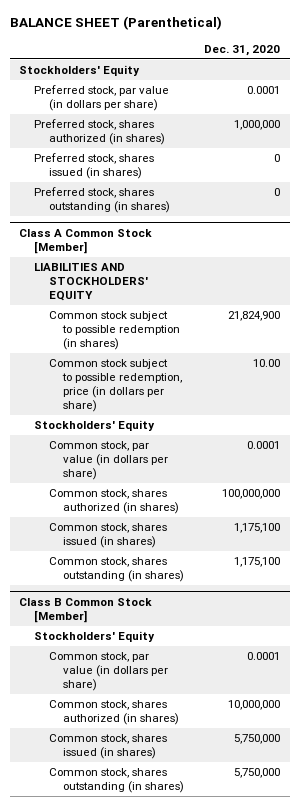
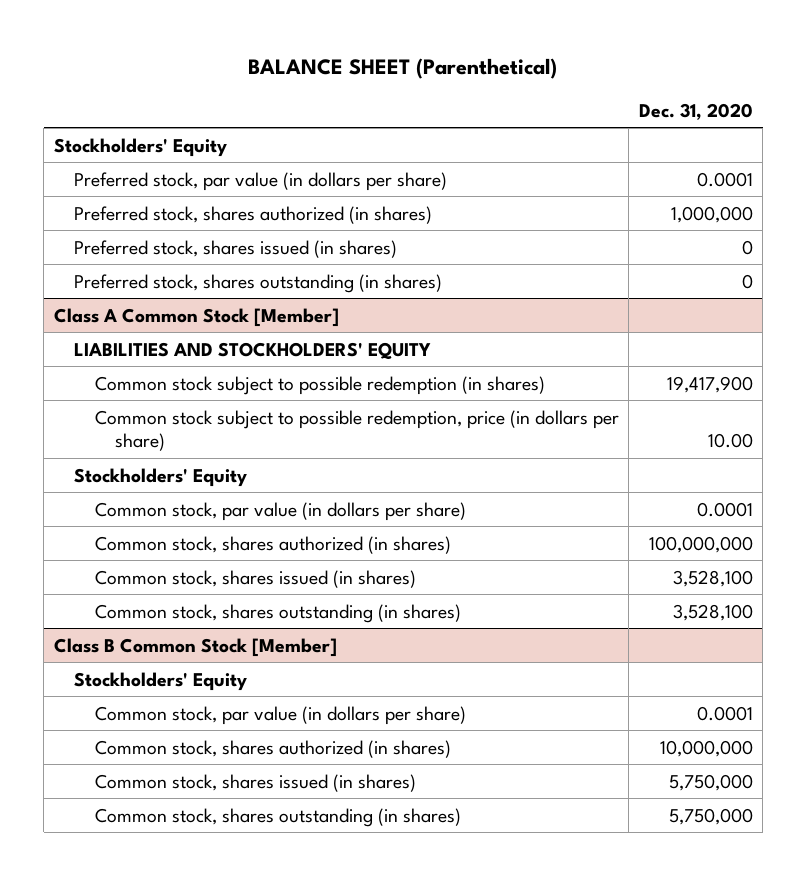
[227,311,280,322] 21,824,900 -> [666,375,753,393] 19,417,900
[233,523,280,534] 1,175,100 -> [672,569,753,587] 3,528,100
[233,557,280,568] 1,175,100 -> [672,603,753,621] 3,528,100

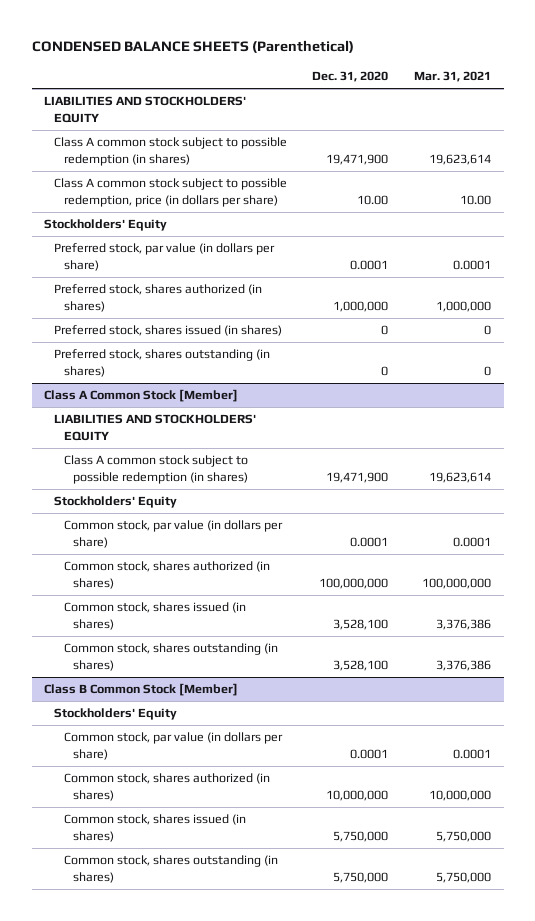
[248,57,558,79] BALANCE SHEET (Parenthetical) -> [31,40,354,54] CONDENSED BALANCE SHEETS (Parenthetical)
none -> [413,71,491,83] Mar. 31, 2021
none -> [44,96,247,123] LIABILITIES AND STOCKHOLDERS' EQUITY
none -> [53,137,287,166] Class A common stock subject to possible redemption (in shares)
none -> [53,178,287,207] Class A common stock subject to possible redemption, price (in dollars per share)
[94,409,619,451] Common stock subject to possible redemption, price (in dollars per share) -> none
[94,375,545,395] Common stock subject to possible redemption (in shares) -> [63,455,249,484] Class A common stock subject to possible redemption (in shares)
[666,375,753,393] 19,417,900 -> [326,471,389,483] 19,471,900

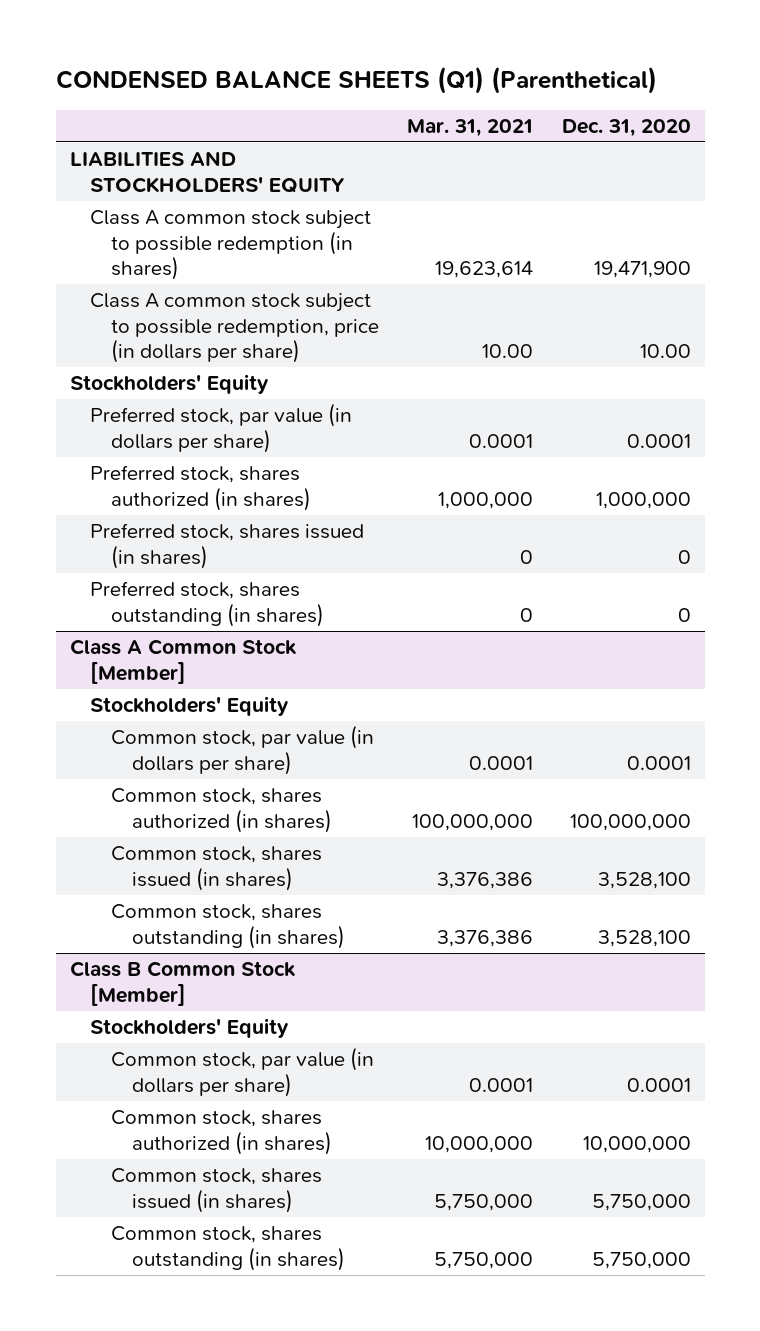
[31,40,354,54] CONDENSED BALANCE SHEETS (Parenthetical) -> [55,66,657,95] CONDENSED BALANCE SHEETS (Q1) (Parenthetical)
[53,414,256,441] LIABILITIES AND STOCKHOLDERS' EQUITY -> none
[63,455,249,484] Class A common stock subject to possible redemption (in shares) -> none

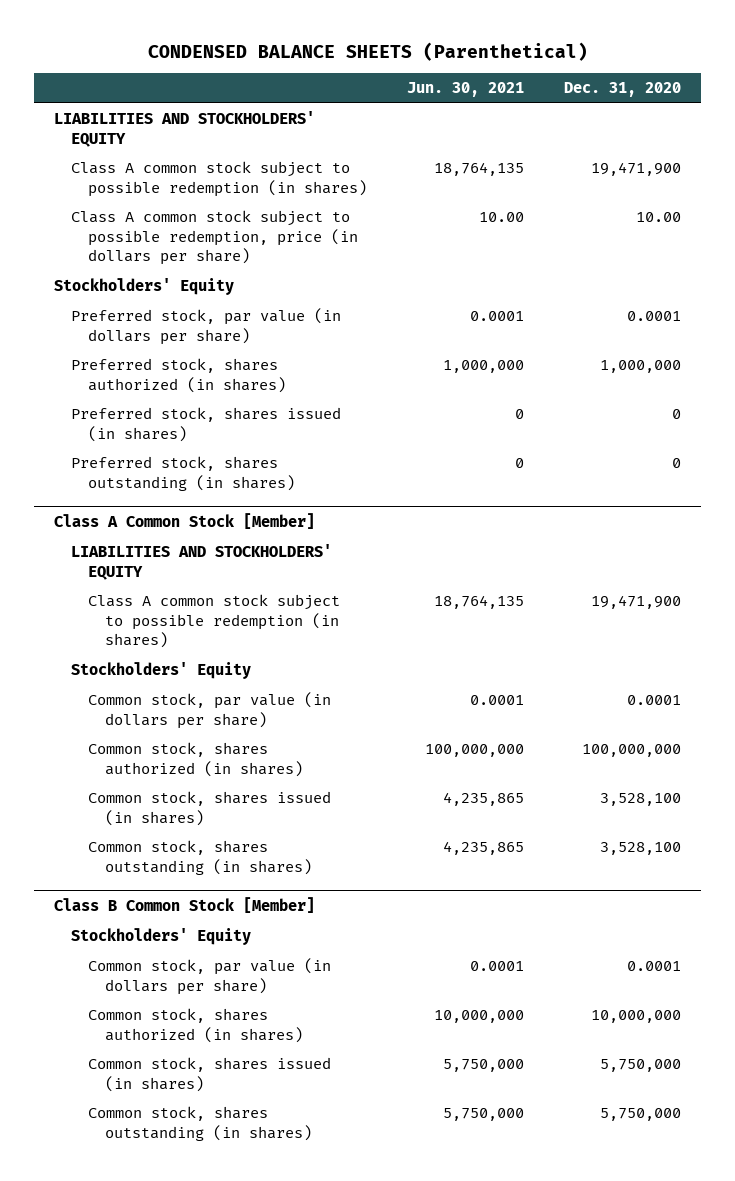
[55,66,657,95] CONDENSED BALANCE SHEETS (Q1) (Parenthetical) -> [147,41,588,61] CONDENSED BALANCE SHEETS (Parenthetical)
[407,118,534,137] Mar. 31, 2021 -> none
none -> [407,82,525,98] Jun. 30, 2021
none -> [71,544,333,580] LIABILITIES AND STOCKHOLDERS' EQUITY
none -> [88,594,341,649] Class A common stock subject to possible redemption (in shares)

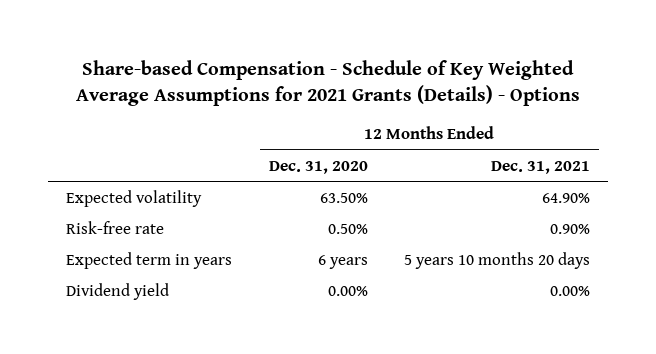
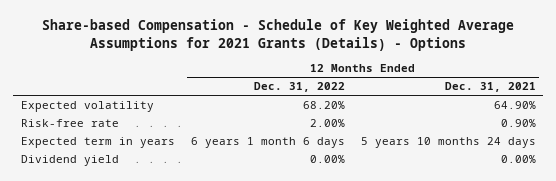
[268,160,368,174] Dec. 31, 2020 -> none
none -> [253,82,345,93] Dec. 31, 2022
[403,251,590,269] 5 years 10 months 20 days -> [360,137,536,149] 5 years 10 months 24 days

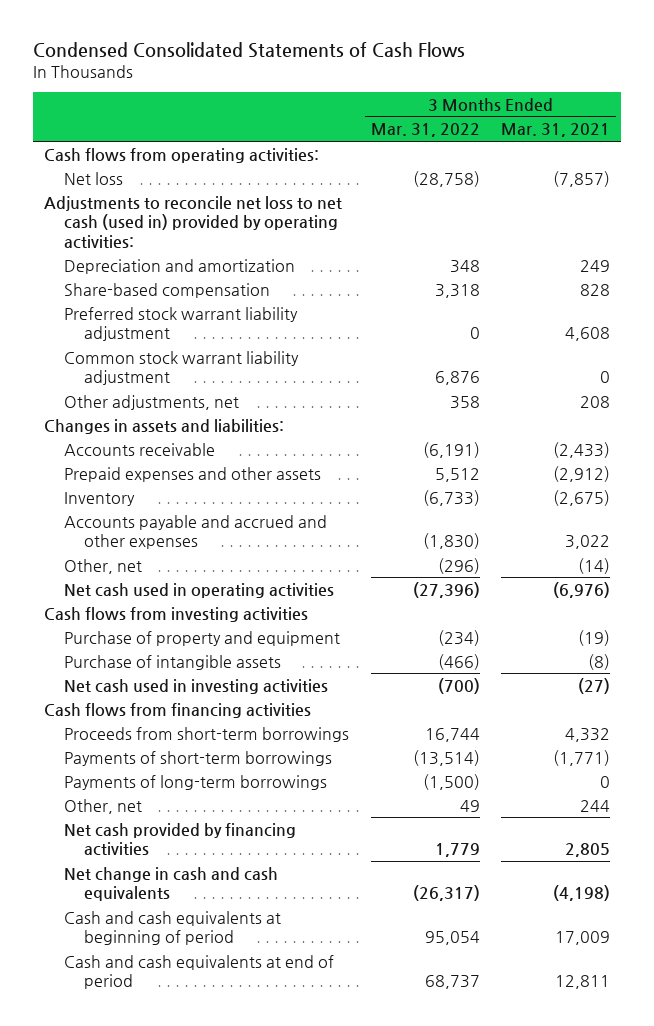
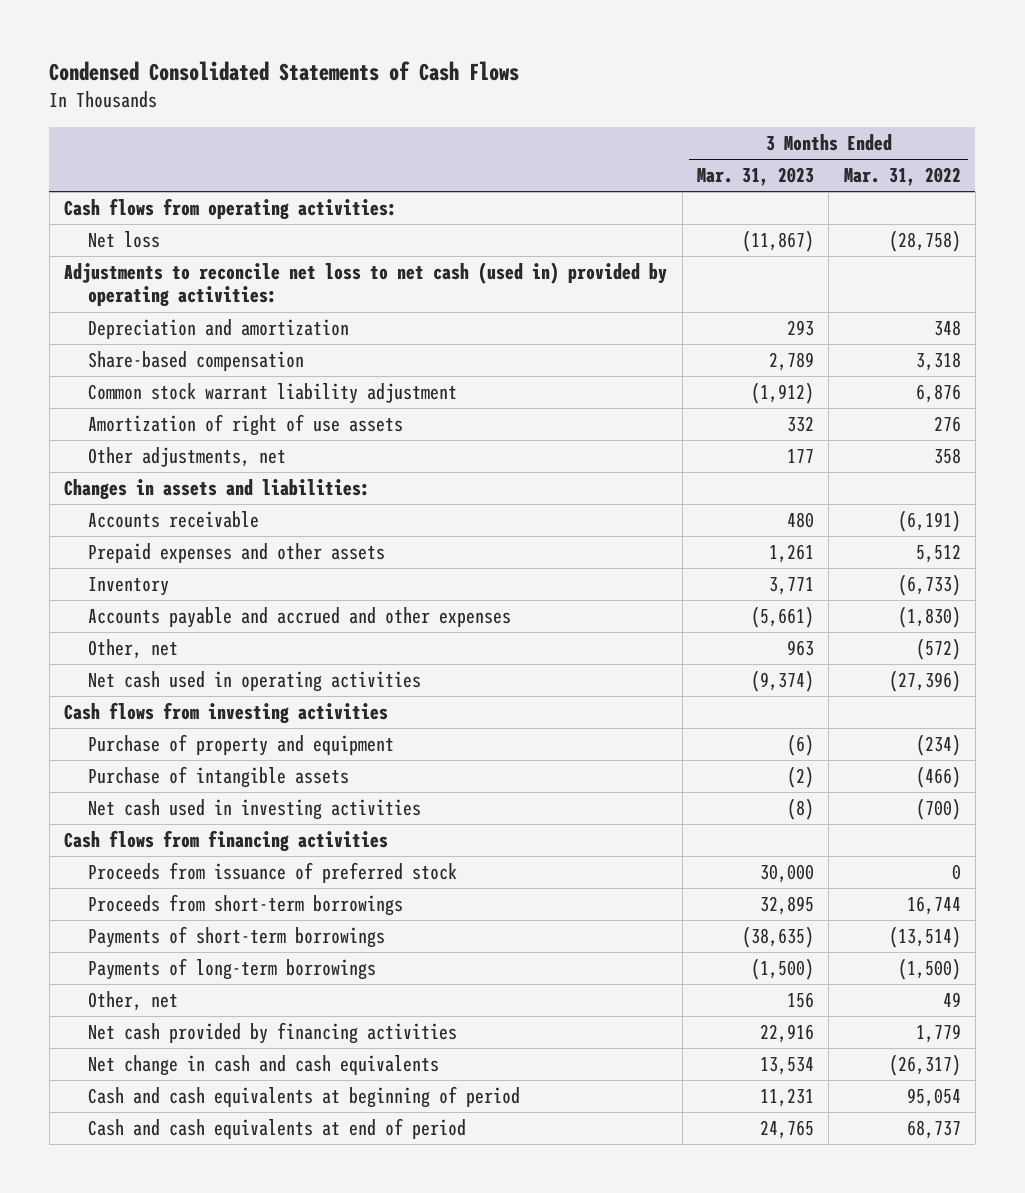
[501,123,611,138] Mar. 31, 2021 -> none
none -> [696,167,814,187] Mar. 31, 2023
[63,306,298,342] Preferred stock warrant liability adjustment -> none
none -> [87,414,403,437] Amortization of right of use assets
[437,557,480,574] (296) -> [915,638,961,661] (572)
none -> [87,862,457,884] Proceeds from issuance of preferred stock

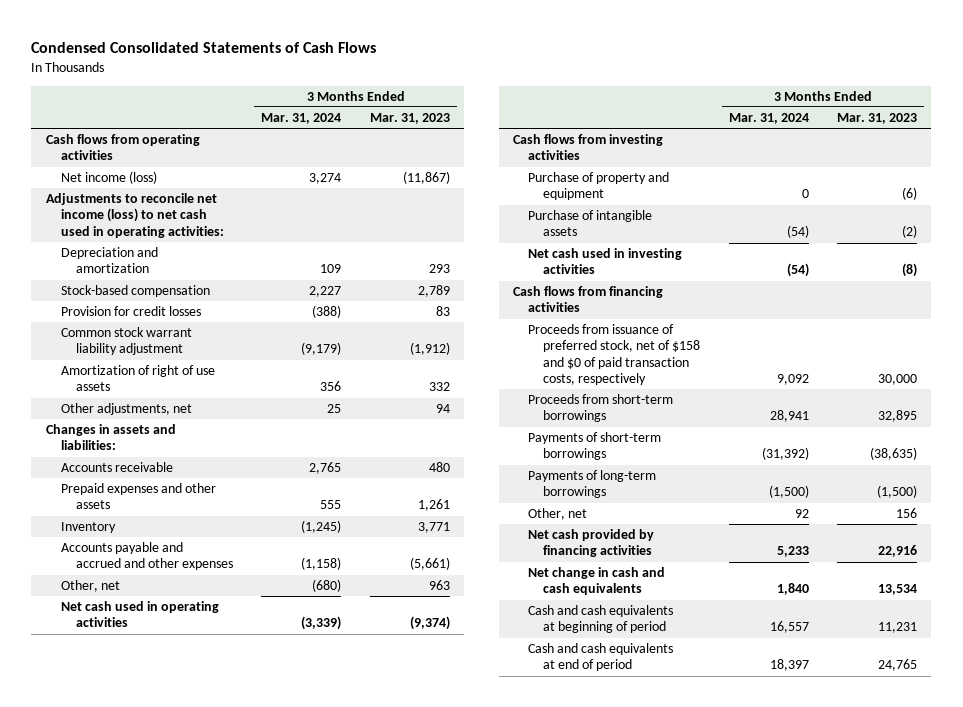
[843,167,961,187] Mar. 31, 2022 -> none
none -> [261,113,342,125] Mar. 31, 2024
[64,198,398,220] Cash flows from operating activities: -> [45,134,200,161] Cash flows from operating activities
[87,231,160,249] Net loss -> [60,171,157,185] Net income (loss)
[64,262,668,307] Adjustments to reconcile net loss to net cash (used in) provided by operating activities: -> [45,193,224,238] Adjustments to reconcile net income (loss) to net cash used in operating activities:
[87,351,304,372] Share-based compensation -> [60,285,210,298] Stock-based compensation
none -> [60,306,201,317] Provision for credit losses
[786,449,814,464] 177 -> [435,404,450,414] 94
[87,862,457,884] Proceeds from issuance of preferred stock -> [528,324,701,385] Proceeds from issuance of preferred stock, net of $158 and $0 of paid transaction costs, respectively

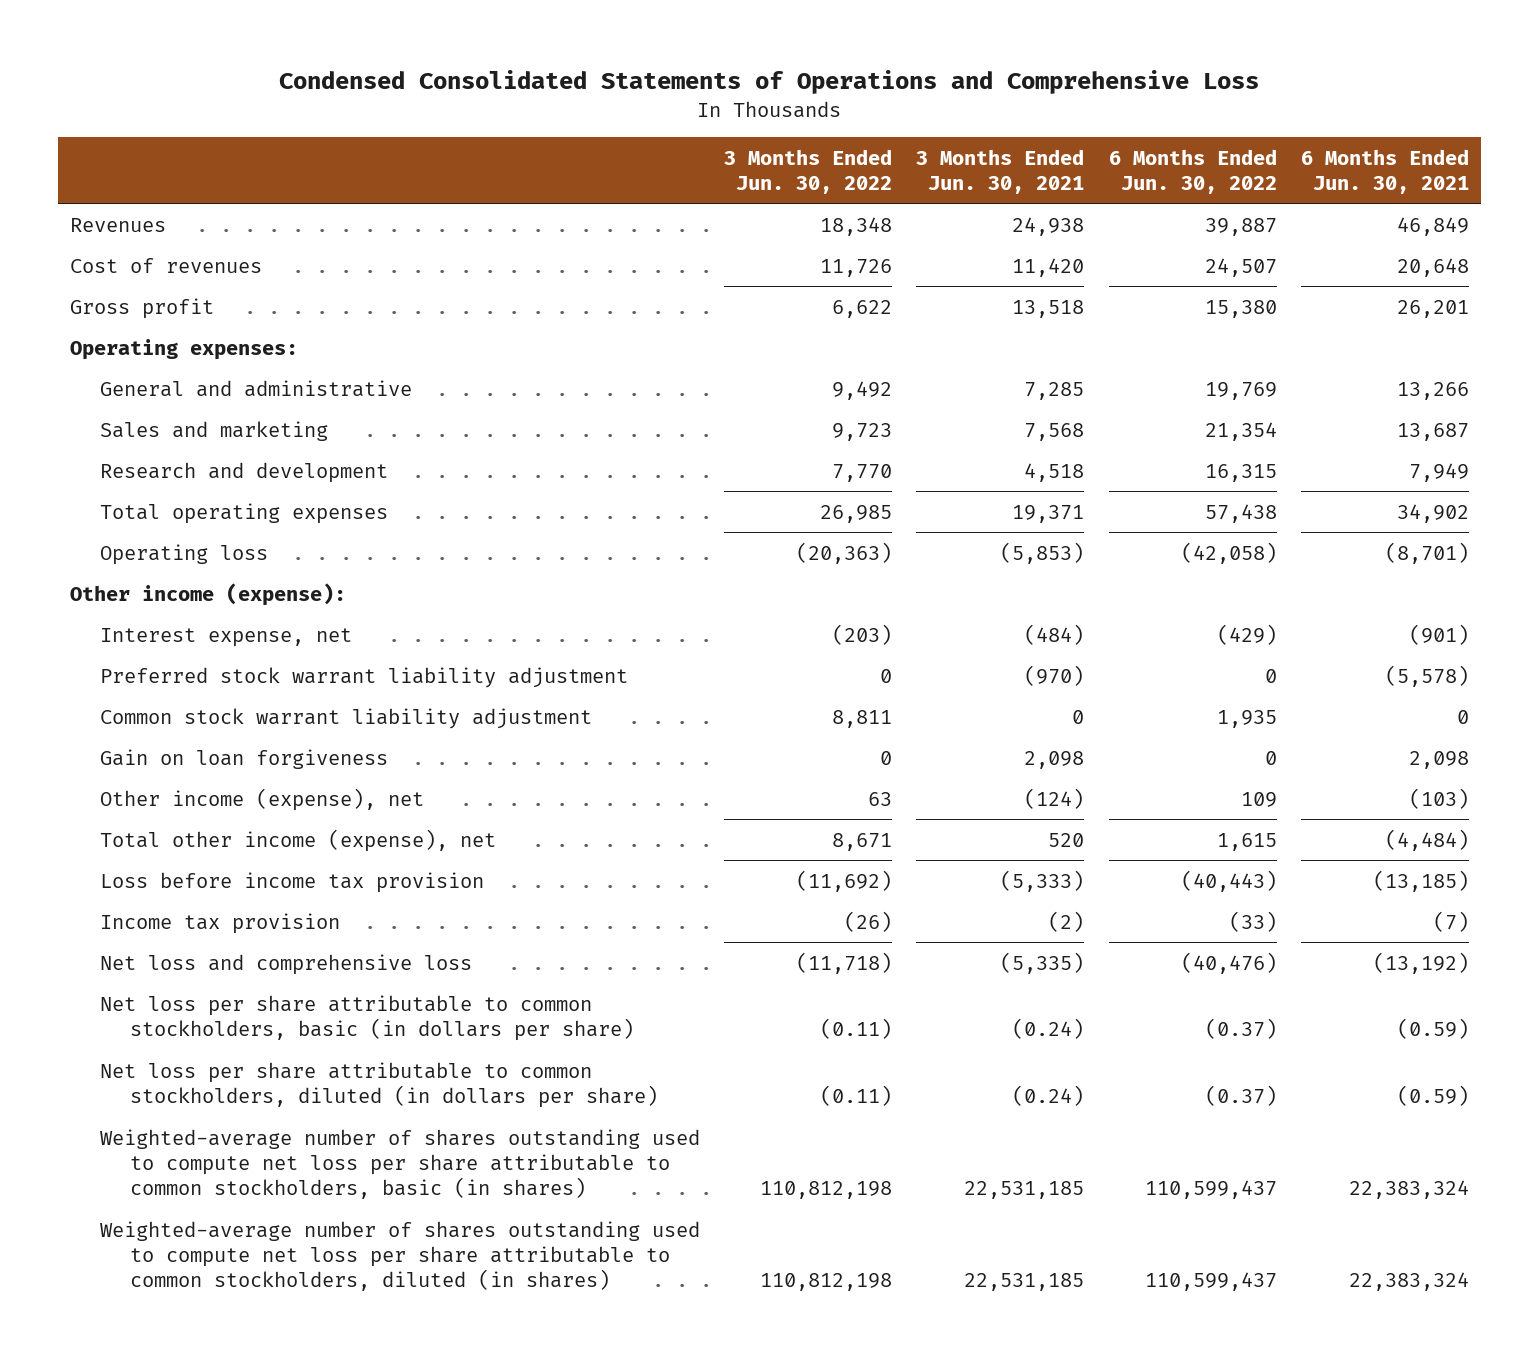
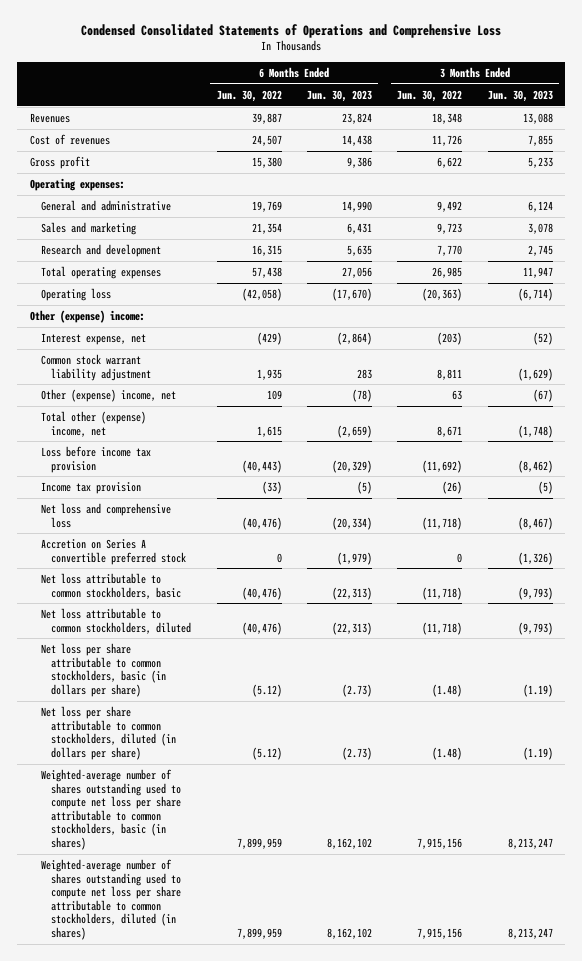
[916,148,1085,194] 3 Months Ended Jun. 30, 2021 -> none
[1300,148,1469,194] 6 Months Ended Jun. 30, 2021 -> none
none -> [307,89,373,102] Jun. 30, 2023
none -> [487,89,553,102] Jun. 30, 2023
[70,582,347,606] Other income (expense): -> [29,309,145,323] Other (expense) income:
[99,666,628,688] Preferred stock warrant liability adjustment -> none
[99,748,388,769] Gain on loan forgiveness -> none
[99,787,424,811] Other income (expense), net -> [40,388,176,402] Other (expense) income, net
[99,828,496,852] Total other income (expense), net -> [40,410,146,437] Total other (expense) income, net
none -> [40,538,187,565] Accretion on Series A convertible preferred stock
none -> [40,572,182,599] Net loss attributable to common stockholders, basic
none -> [40,607,192,634] Net loss attributable to common stockholders, diluted
[820,1018,893,1040] (0.11) -> [432,683,463,697] (1.48)
[1204,1018,1277,1040] (0.37) -> [251,683,282,697] (5.12)
[820,1085,893,1107] (0.11) -> [432,746,463,760] (1.48)
[1204,1085,1277,1107] (0.37) -> [251,746,282,760] (5.12)
[760,1181,893,1200] 110,812,198 -> [417,837,463,849] 7,915,156
[1144,1180,1277,1200] 110,599,437 -> [236,837,282,849] 7,899,959
[760,1273,893,1292] 110,812,198 -> [417,927,463,939] 7,915,156
[1144,1272,1277,1292] 110,599,437 -> [236,927,282,939] 7,899,959

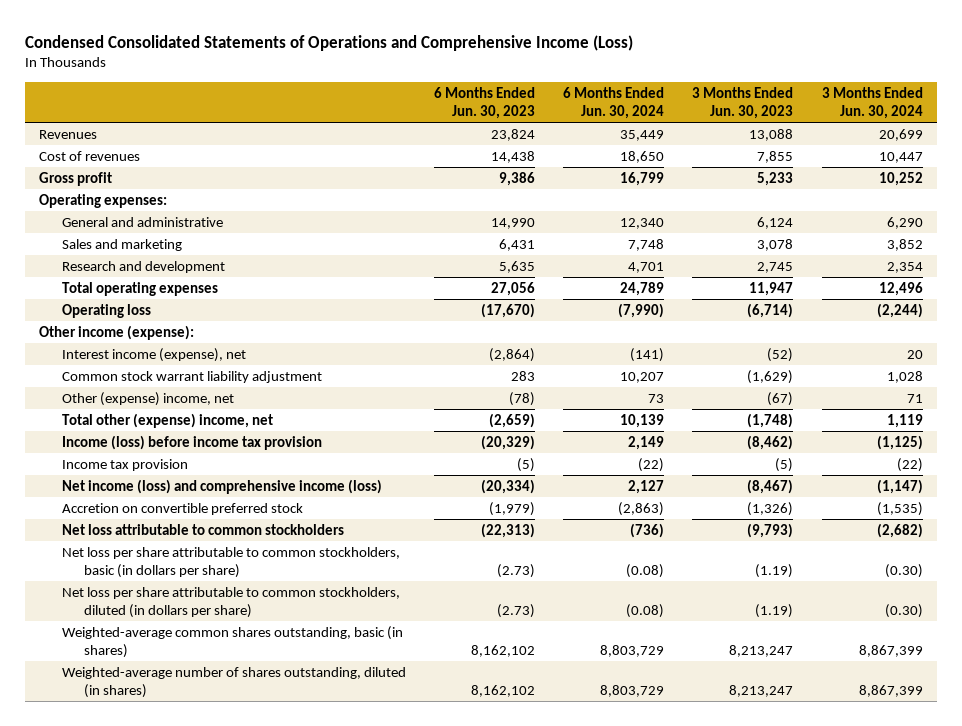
[81,23,502,38] Condensed Consolidated Statements of Operations and Comprehensive Loss -> [25,34,634,51] Condensed Consolidated Statements of Operations and Comprehensive Income (Loss)
[216,89,282,102] Jun. 30, 2022 -> none
[397,89,463,102] Jun. 30, 2022 -> none
none -> [563,86,665,119] 6 Months Ended Jun. 30, 2024
none -> [821,86,923,119] 3 Months Ended Jun. 30, 2024
[29,309,145,323] Other (expense) income: -> [39,324,195,340] Other income (expense):
[40,332,146,345] Interest expense, net -> [61,347,246,362] Interest income (expense), net
[40,445,151,473] Loss before income tax provision -> [61,434,322,450] Income (loss) before income tax provision
[40,607,192,634] Net loss attributable to common stockholders, diluted -> none
[40,502,171,528] Net loss and comprehensive loss -> [61,478,382,494] Net income (loss) and comprehensive income (loss)
[40,538,187,565] Accretion on Series A convertible preferred stock -> [61,502,303,515] Accretion on convertible preferred stock
[40,572,182,599] Net loss attributable to common stockholders, basic -> [61,523,344,535] Net loss attributable to common stockholders
[40,768,182,850] Weighted-average number of shares outstanding used to compute net loss per share attributable to common stockholders, basic (in shares) -> [61,625,403,658] Weighted-average common shares outstanding, basic (in shares)
[40,858,182,940] Weighted-average number of shares outstanding used to compute net loss per share attributable to common stockholders, diluted (in shares) -> [61,666,406,698] Weighted-average number of shares outstanding, diluted (in shares)

